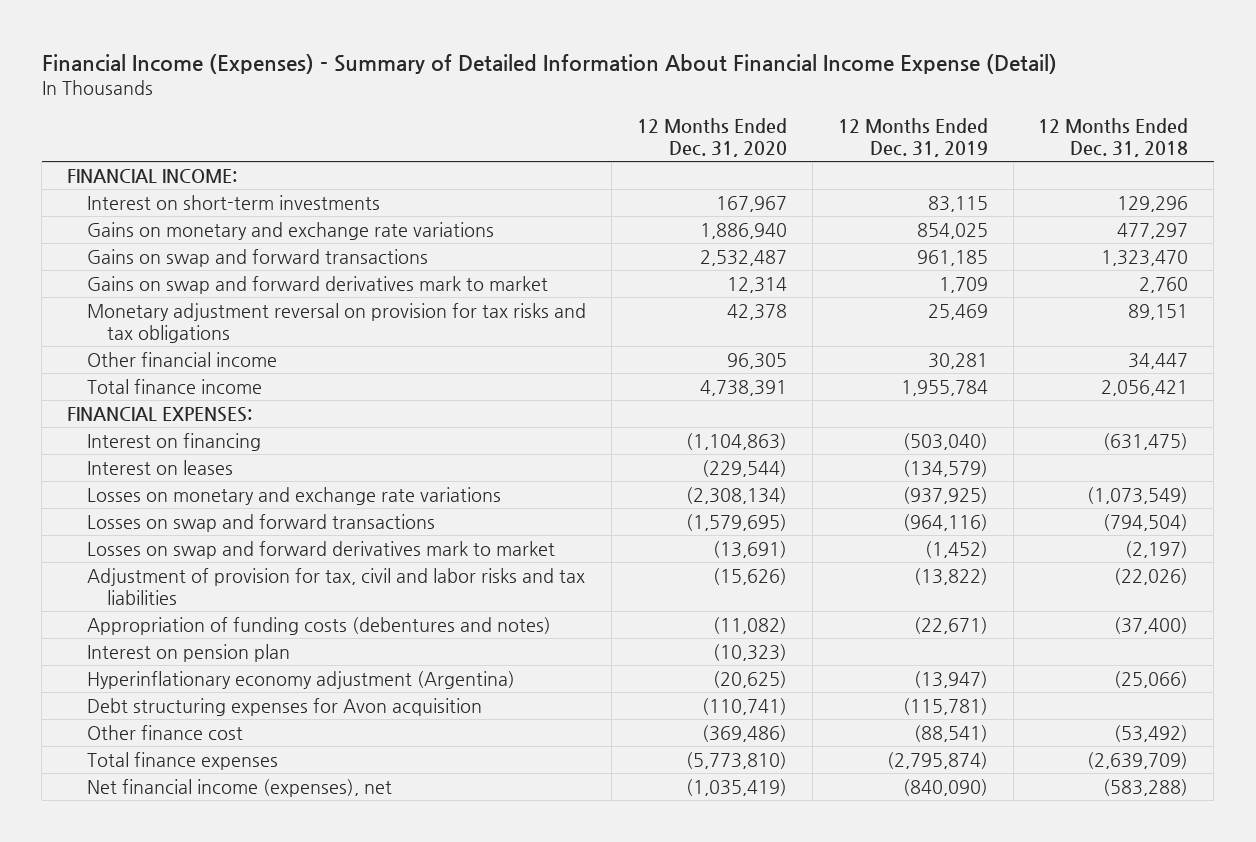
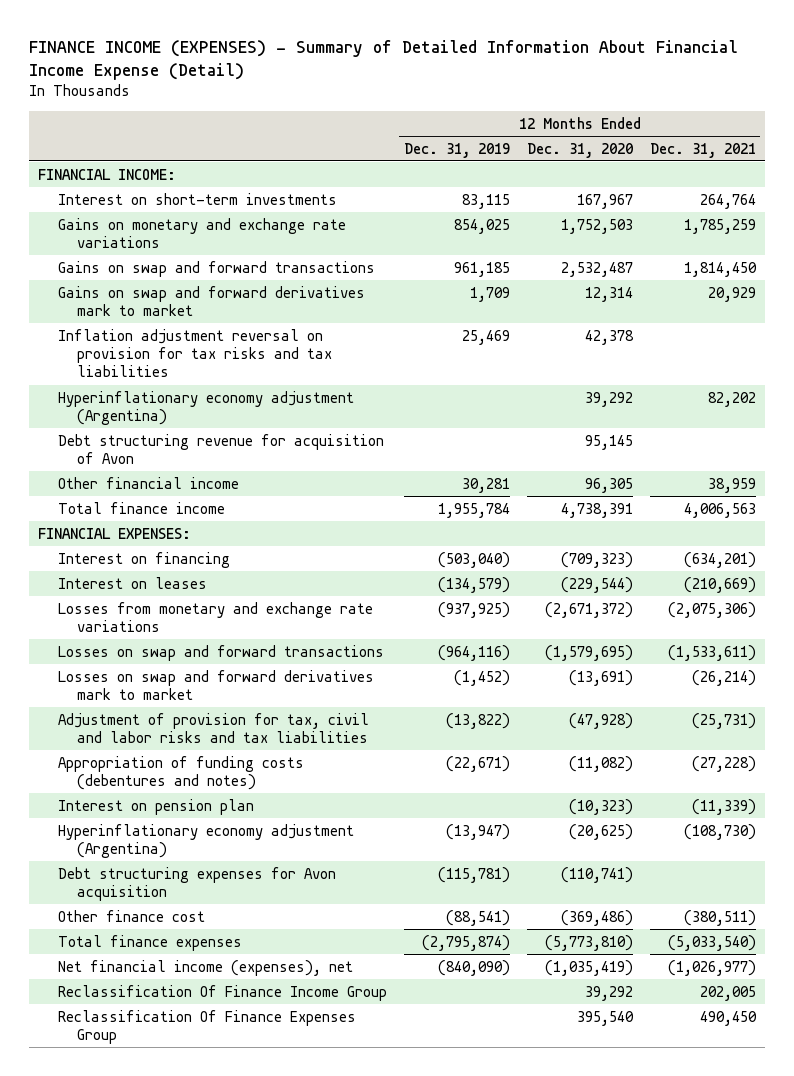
[41,53,1057,74] Financial Income (Expenses) - Summary of Detailed Information About Financial Income Expense (Detail) -> [29,39,739,81] FINANCE INCOME (EXPENSES) - Summary of Detailed Information About Financial Income Expense (Detail)
[1038,118,1189,158] 12 Months Ended Dec. 31, 2018 -> none
none -> [650,142,757,158] Dec. 31, 2021
[699,222,787,239] 1,886,940 -> [560,218,633,234] 1,752,503
[86,302,586,343] Monetary adjustment reversal on provision for tax risks and tax obligations -> [57,328,332,378] Inflation adjustment reversal on provision for tax risks and tax liabilities
none -> [57,390,354,425] Hyperinflationary economy adjustment (Argentina)
none -> [57,433,384,464] Debt structuring revenue for acquisition of Avon
[685,432,787,450] (1,104,863) -> [560,551,633,568] (709,323)
[86,486,501,505] Losses on monetary and exchange rate variations -> [57,601,373,632] Losses from monetary and exchange rate variations
[685,486,787,504] (2,308,134) -> [544,601,633,618] (2,671,372)
[712,567,787,585] (15,626) -> [568,712,633,729] (47,928)
none -> [57,984,387,1001] Reclassification Of Finance Income Group
none -> [57,1009,356,1044] Reclassification Of Finance Expenses Group

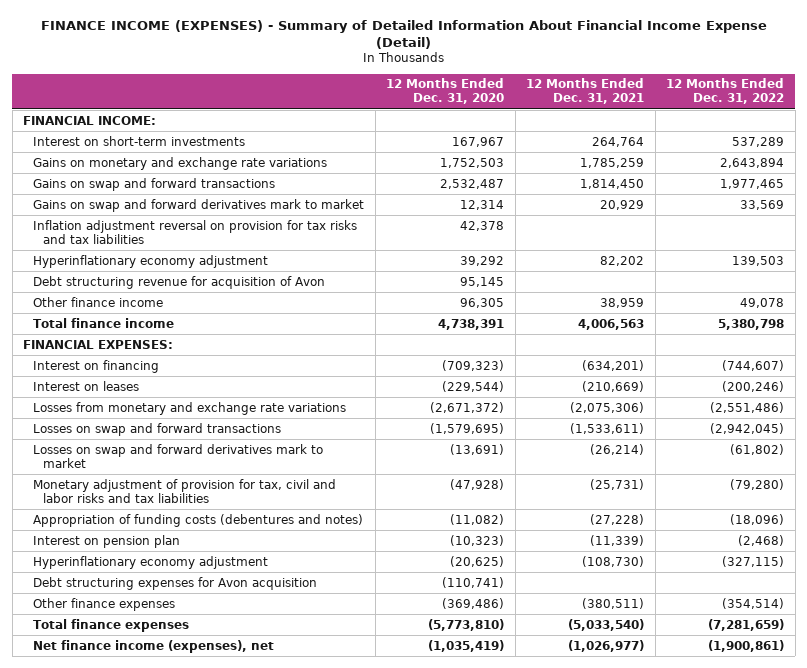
[403,142,510,158] Dec. 31, 2019 -> none
none -> [666,78,785,105] 12 Months Ended Dec. 31, 2022
[57,390,354,425] Hyperinflationary economy adjustment (Argentina) -> [33,254,269,268] Hyperinflationary economy adjustment
[57,476,239,489] Other financial income -> [33,296,164,307] Other finance income
[57,712,369,743] Adjustment of provision for tax, civil and labor risks and tax liabilities -> [33,478,337,503] Monetary adjustment of provision for tax, civil and labor risks and tax liabilities
[57,823,354,858] Hyperinflationary economy adjustment (Argentina) -> [33,555,269,569] Hyperinflationary economy adjustment
[57,909,205,922] Other finance cost -> [33,597,176,611] Other finance expenses
[57,984,387,1001] Reclassification Of Finance Income Group -> none
[57,1009,356,1044] Reclassification Of Finance Expenses Group -> none
[57,959,353,976] Net financial income (expenses), net -> [33,639,275,653] Net finance income (expenses), net

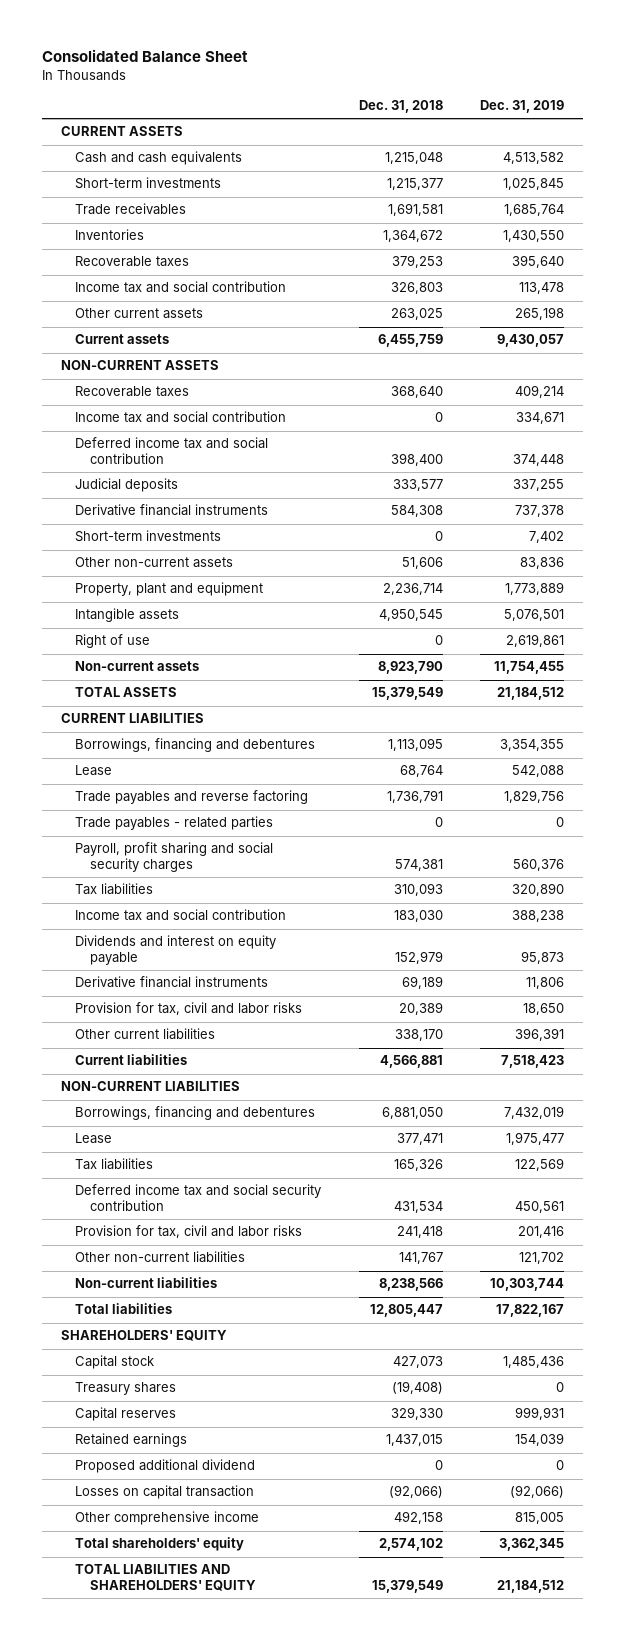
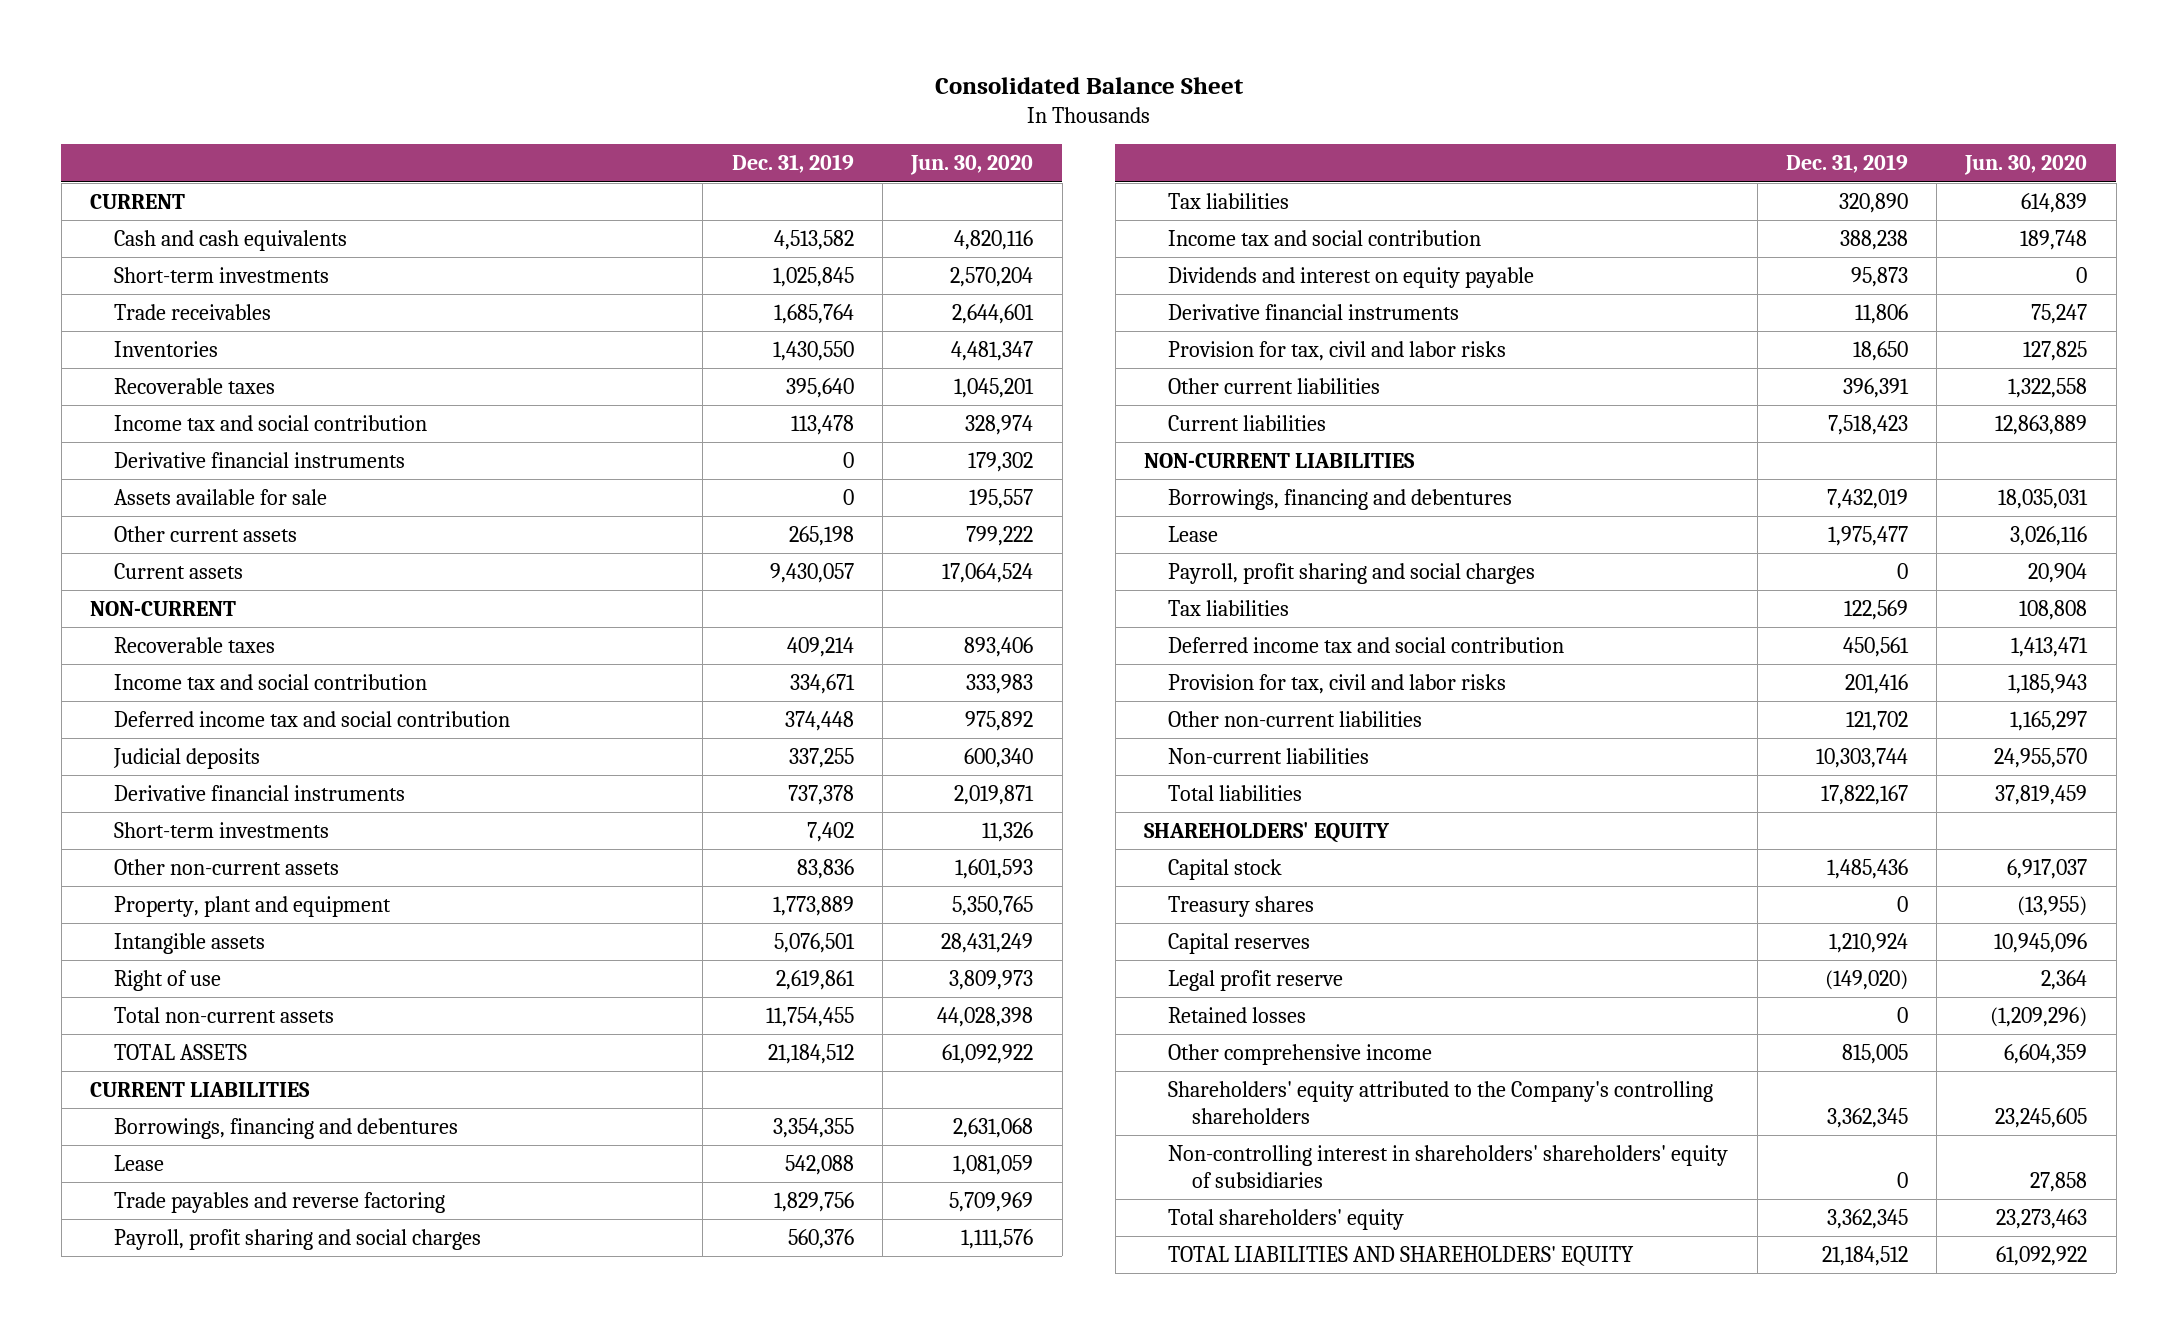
[358,100,443,114] Dec. 31, 2018 -> none
none -> [910,155,1034,176] Jun. 30, 2020
[60,126,183,137] CURRENT ASSETS -> [89,193,185,209] CURRENT
none -> [114,451,406,468] Derivative financial instruments
none -> [114,488,328,505] Assets available for sale
[60,360,219,371] NON-CURRENT ASSETS -> [89,600,236,616] NON-CURRENT
[75,661,200,672] Non-current assets -> [114,1006,335,1023] Total non-current assets
[75,816,274,831] Trade payables - related parties -> none
[75,842,274,873] Payroll, profit sharing and social security charges -> [114,1228,482,1250] Payroll, profit sharing and social charges
none -> [1168,562,1536,584] Payroll, profit sharing and social charges
[75,1184,322,1212] Deferred income tax and social security contribution -> [1168,636,1565,653] Deferred income tax and social contribution
[75,1459,256,1474] Proposed additional dividend -> none
[75,1485,255,1500] Losses on capital transaction -> none
[515,1407,565,1421] 999,931 -> [1828,932,1908,953] 1,210,924
none -> [1168,969,1344,991] Legal profit reserve
[75,1433,188,1448] Retained earnings -> [1168,1006,1307,1023] Retained losses
[515,1433,565,1447] 154,039 -> [1896,1006,1908,1023] 0
none -> [1168,1080,1714,1124] Shareholders' equity attributed to the Company's controlling shareholders
none -> [1168,1144,1729,1188] Non-controlling interest in shareholders' shareholders' equity of subsidiaries

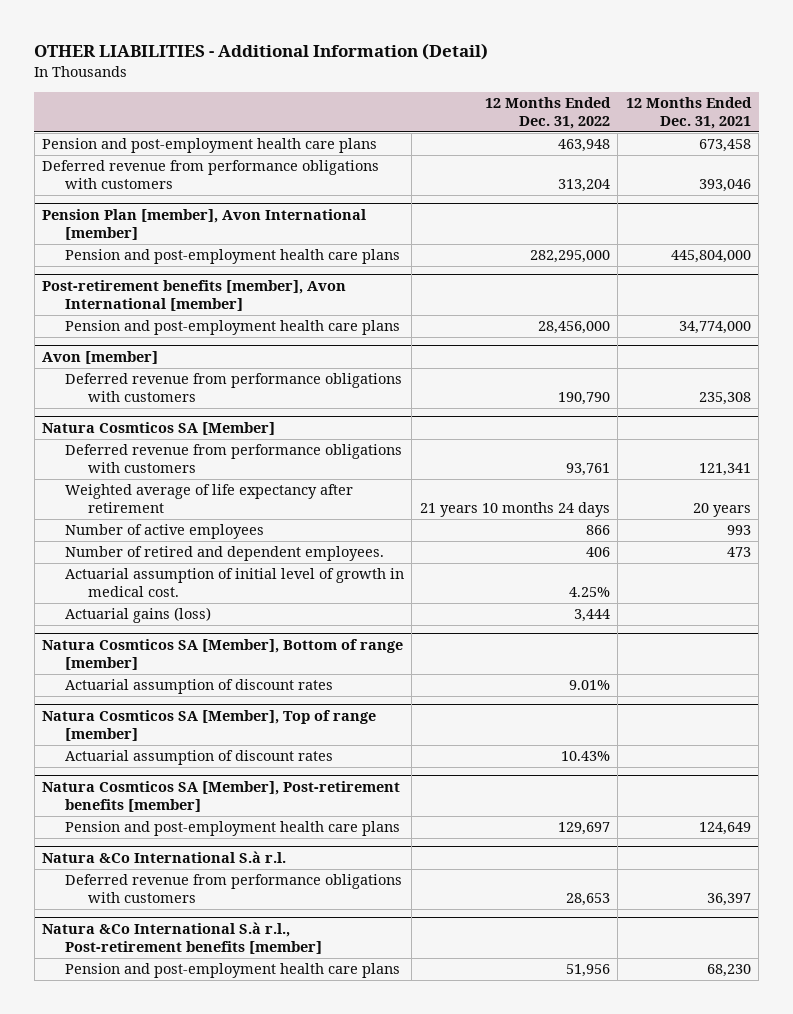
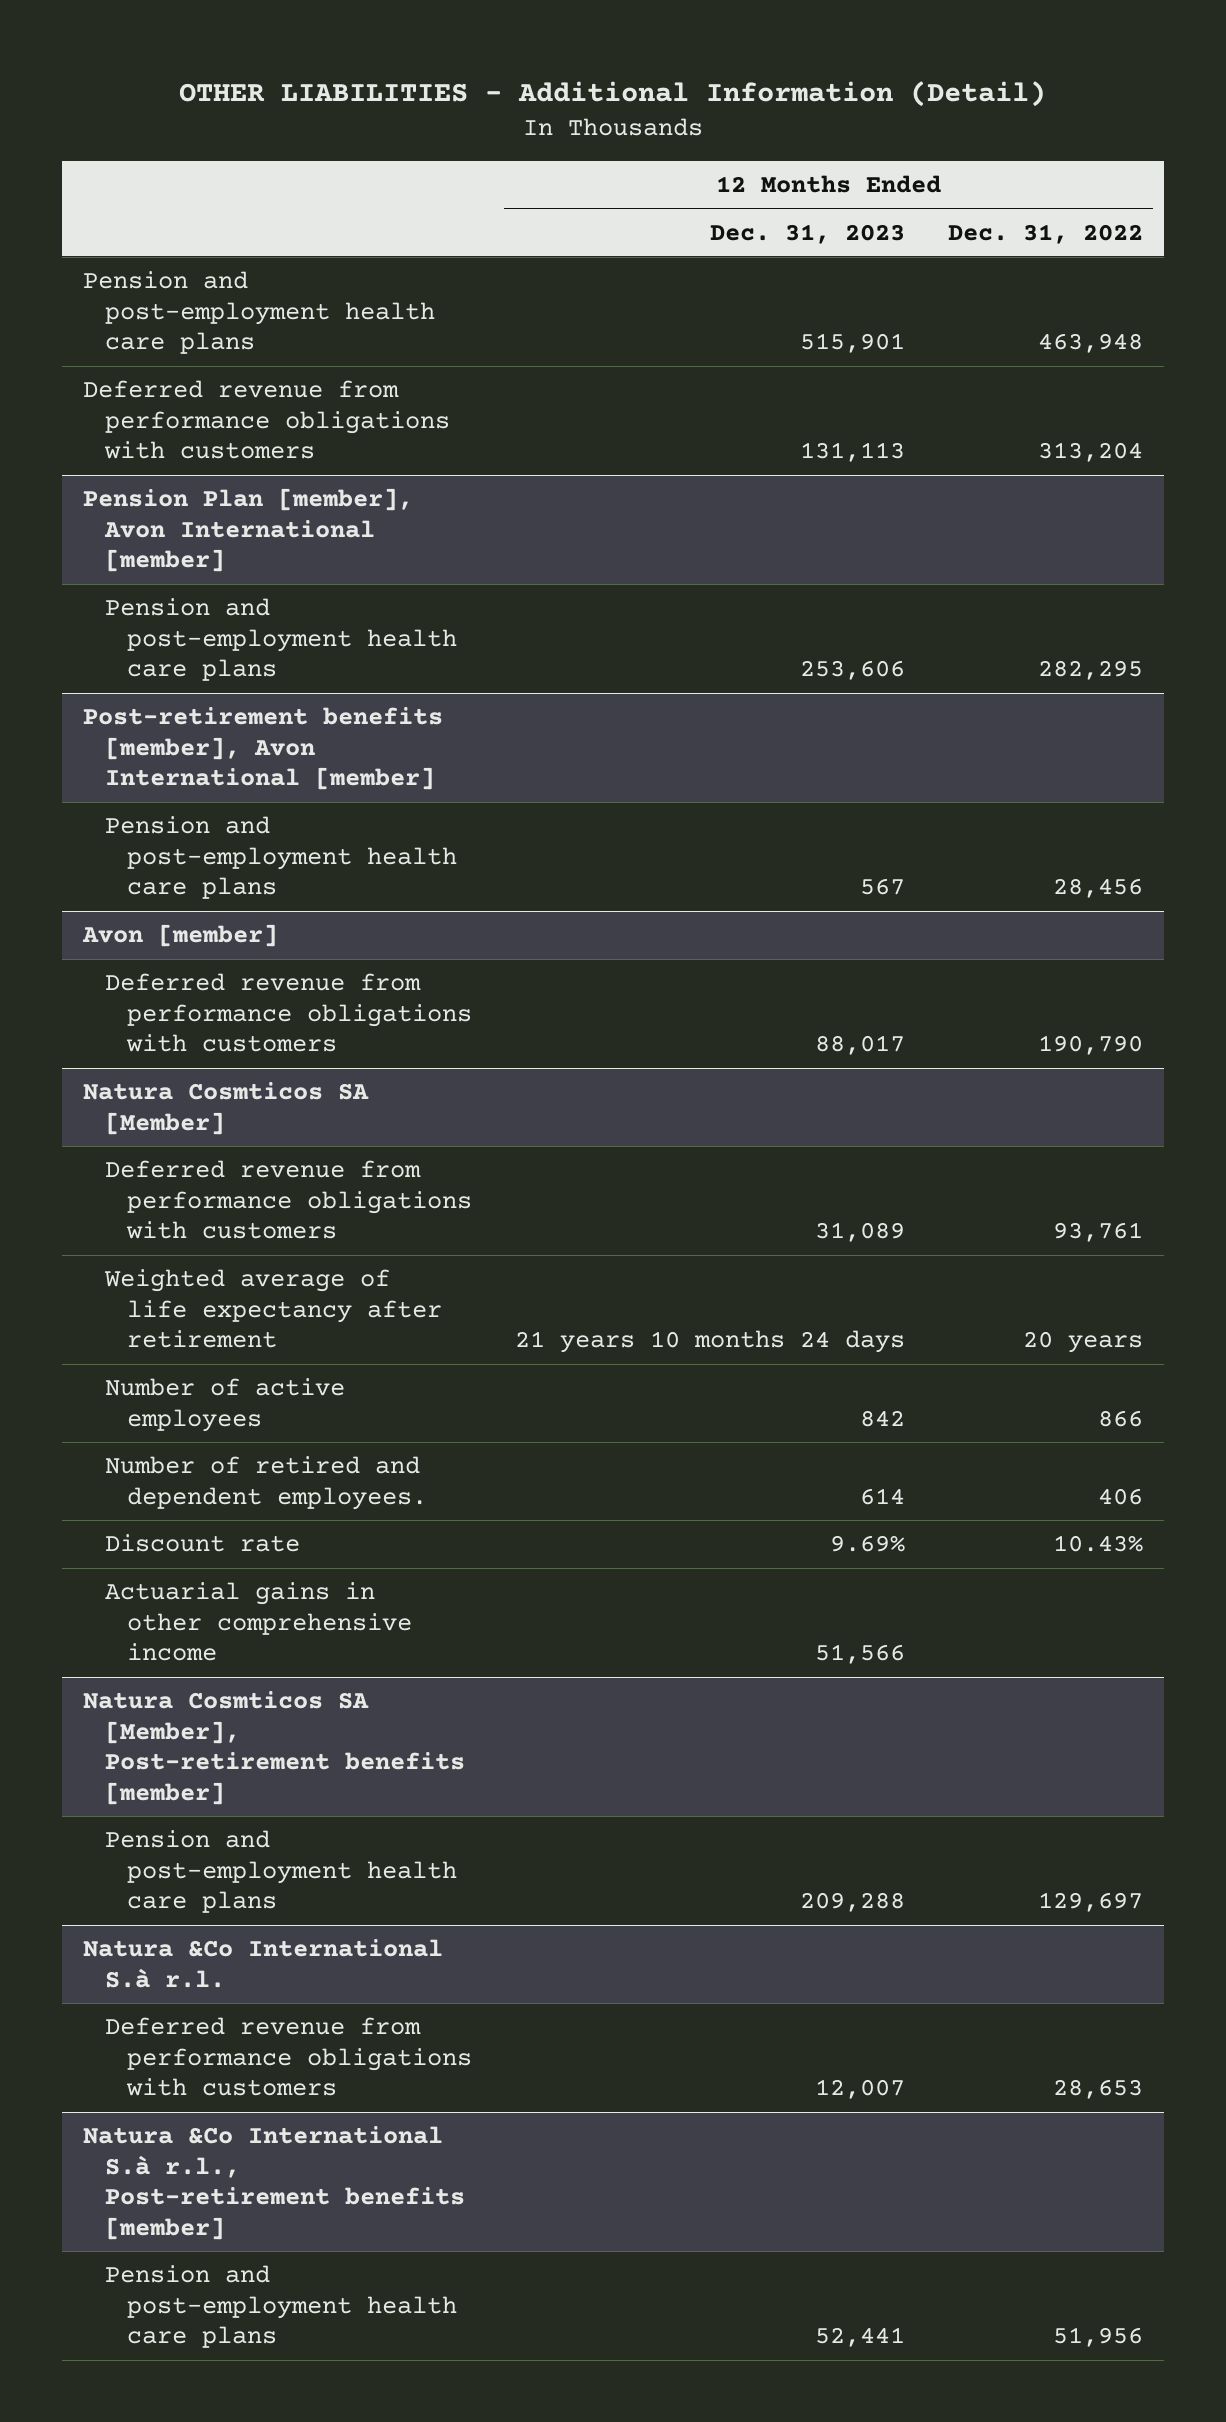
[625,97,752,130] 12 Months Ended Dec. 31, 2021 -> none
none -> [709,223,905,244] Dec. 31, 2023
[529,250,610,264] 282,295,000 -> [1037,660,1143,681] 282,295
[537,321,610,335] 28,456,000 -> [1052,878,1143,899] 28,456
[419,502,610,518] 21 years 10 months 24 days -> [1022,1331,1143,1354] 20 years
[65,568,405,598] Actuarial assumption of initial level of growth in medical cost. -> none
[65,607,212,624] Actuarial gains (loss) -> none
[42,639,404,671] Natura Cosmticos SA [Member], Bottom of range [member] -> none
[65,679,334,695] Actuarial assumption of discount rates -> none
[42,710,377,742] Natura Cosmticos SA [Member], Top of range [member] -> none
[65,750,334,766] Actuarial assumption of discount rates -> [105,1534,301,1553] Discount rate
none -> [105,1582,413,1662] Actuarial gains in other comprehensive income

